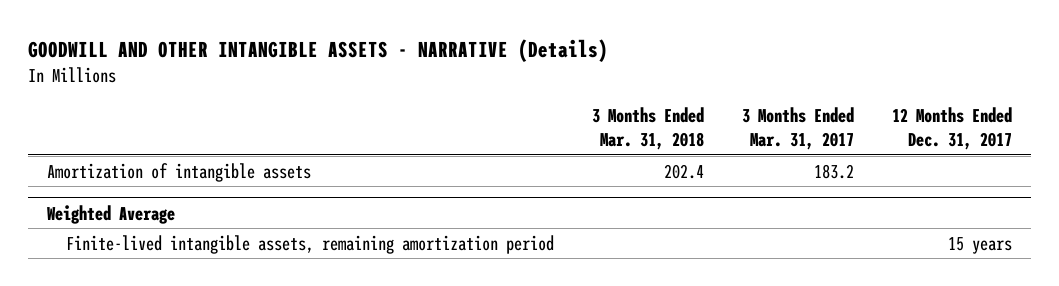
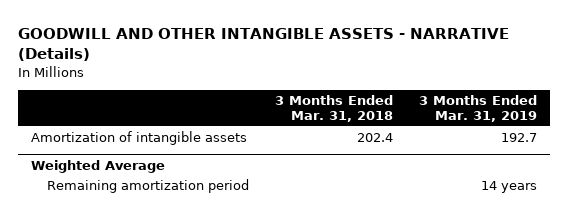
[741,107,854,150] 3 Months Ended Mar. 31, 2017 -> none
[891,107,1012,150] 12 Months Ended Dec. 31, 2017 -> none
none -> [419,94,538,123] 3 Months Ended Mar. 31, 2019
[66,234,555,254] Finite-lived intangible assets, remaining amortization period -> [47,178,250,193] Remaining amortization period

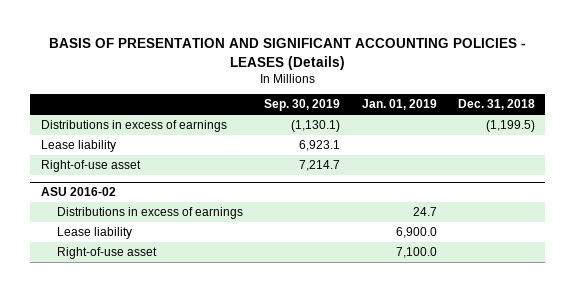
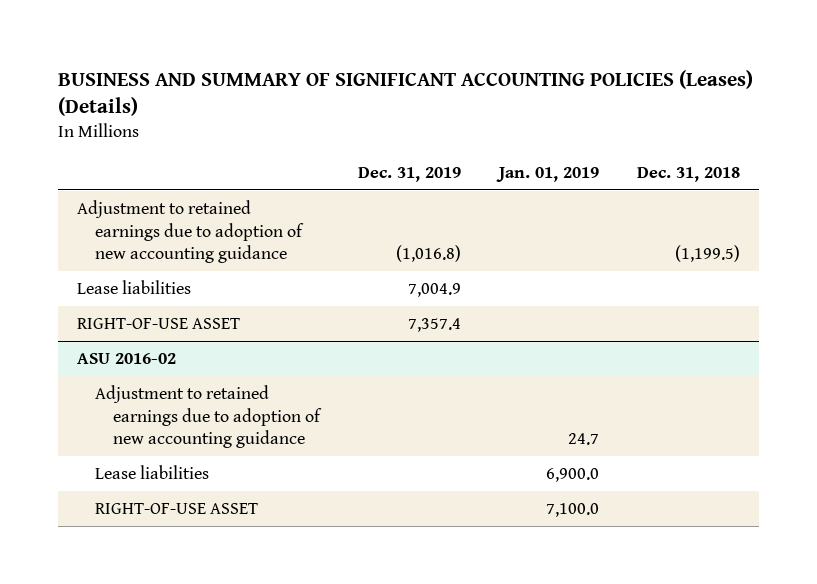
[48,38,526,70] BASIS OF PRESENTATION AND SIGNIFICANT ACCOUNTING POLICIES - LEASES (Details) -> [58,69,754,117] BUSINESS AND SUMMARY OF SIGNIFICANT ACCOUNTING POLICIES (Leases) (Details)
[264,99,341,112] Sep. 30, 2019 -> none
none -> [358,166,462,182] Dec. 31, 2019
[40,119,227,132] Distributions in excess of earnings -> [77,199,305,264] Adjustment to retained earnings due to adoption of new accounting guidance
[40,139,116,152] Lease liability -> [77,279,192,294] Lease liabilities
[40,159,141,172] Right-of-use asset -> [77,317,241,329] RIGHT-OF-USE ASSET
[57,206,244,219] Distributions in excess of earnings -> [95,384,323,449] Adjustment to retained earnings due to adoption of new accounting guidance
[57,226,133,239] Lease liability -> [95,464,210,479] Lease liabilities
[57,246,158,259] Right-of-use asset -> [95,502,259,514] RIGHT-OF-USE ASSET

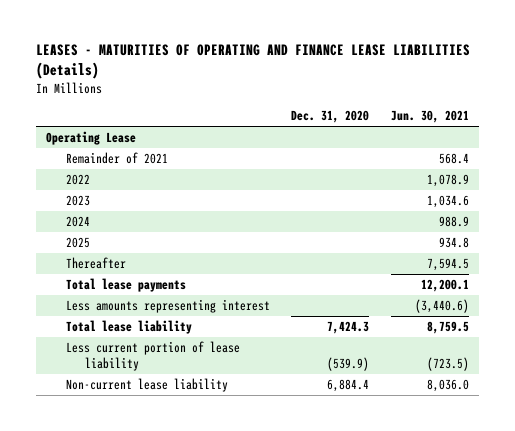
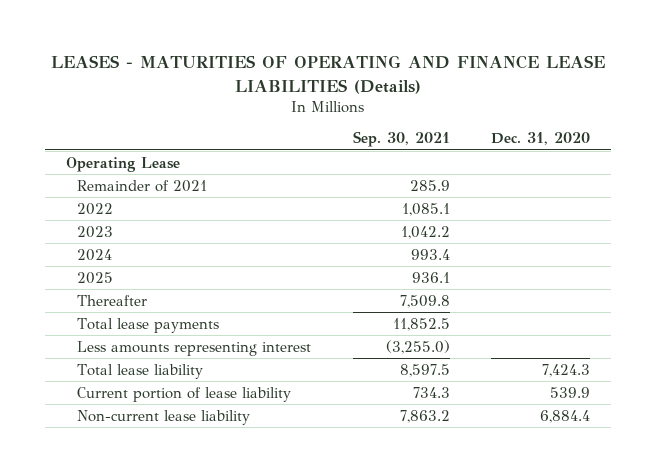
[390,110,469,124] Jun. 30, 2021 -> none
none -> [352,131,450,148] Sep. 30, 2021
[65,340,240,371] Less current portion of lease liability -> [76,386,291,402] Current portion of lease liability
[327,356,370,371] (539.9) -> [550,386,591,398] 539.9

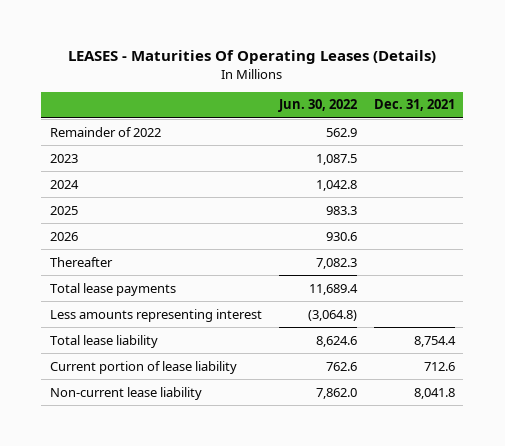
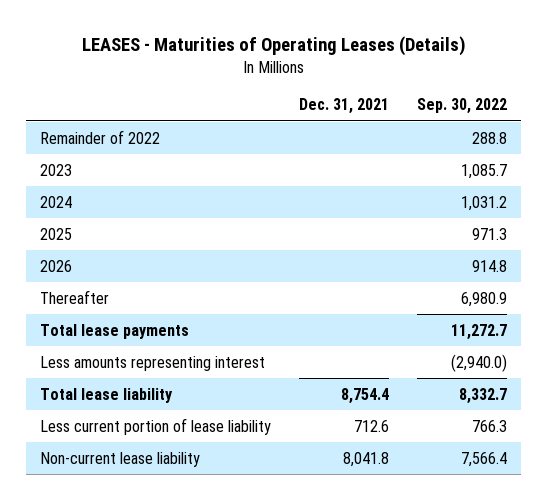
[68,50,437,65] LEASES - Maturities Of Operating Leases (Details) -> [81,35,466,56] LEASES - Maturities of Operating Leases (Details)
[277,99,357,113] Jun. 30, 2022 -> none
none -> [417,98,508,115] Sep. 30, 2022
[49,360,237,374] Current portion of lease liability -> [39,417,271,435] Less current portion of lease liability

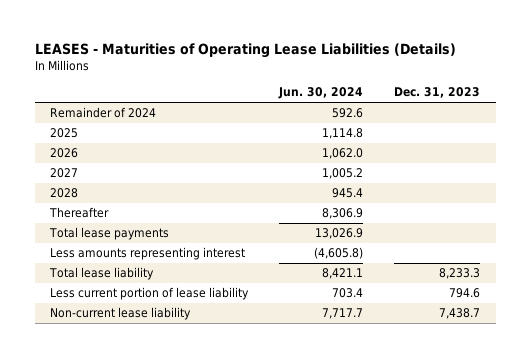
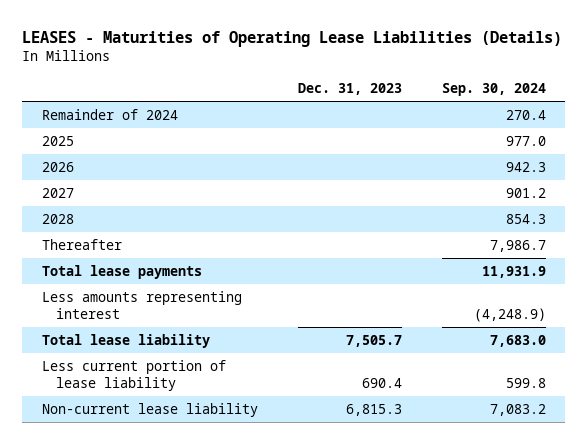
[278,87,364,100] Jun. 30, 2024 -> none
none -> [441,82,546,96] Sep. 30, 2024
[439,268,481,280] 8,233.3 -> [345,334,402,347] 7,505.7
[449,288,481,299] 794.6 -> [361,378,402,389] 690.4
[439,308,481,320] 7,438.7 -> [345,403,402,416] 6,815.3

